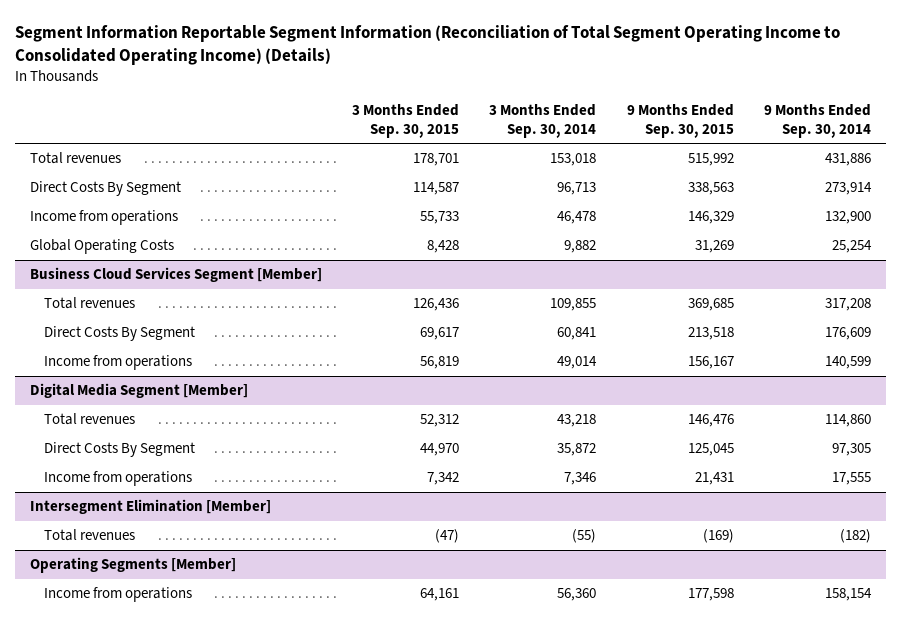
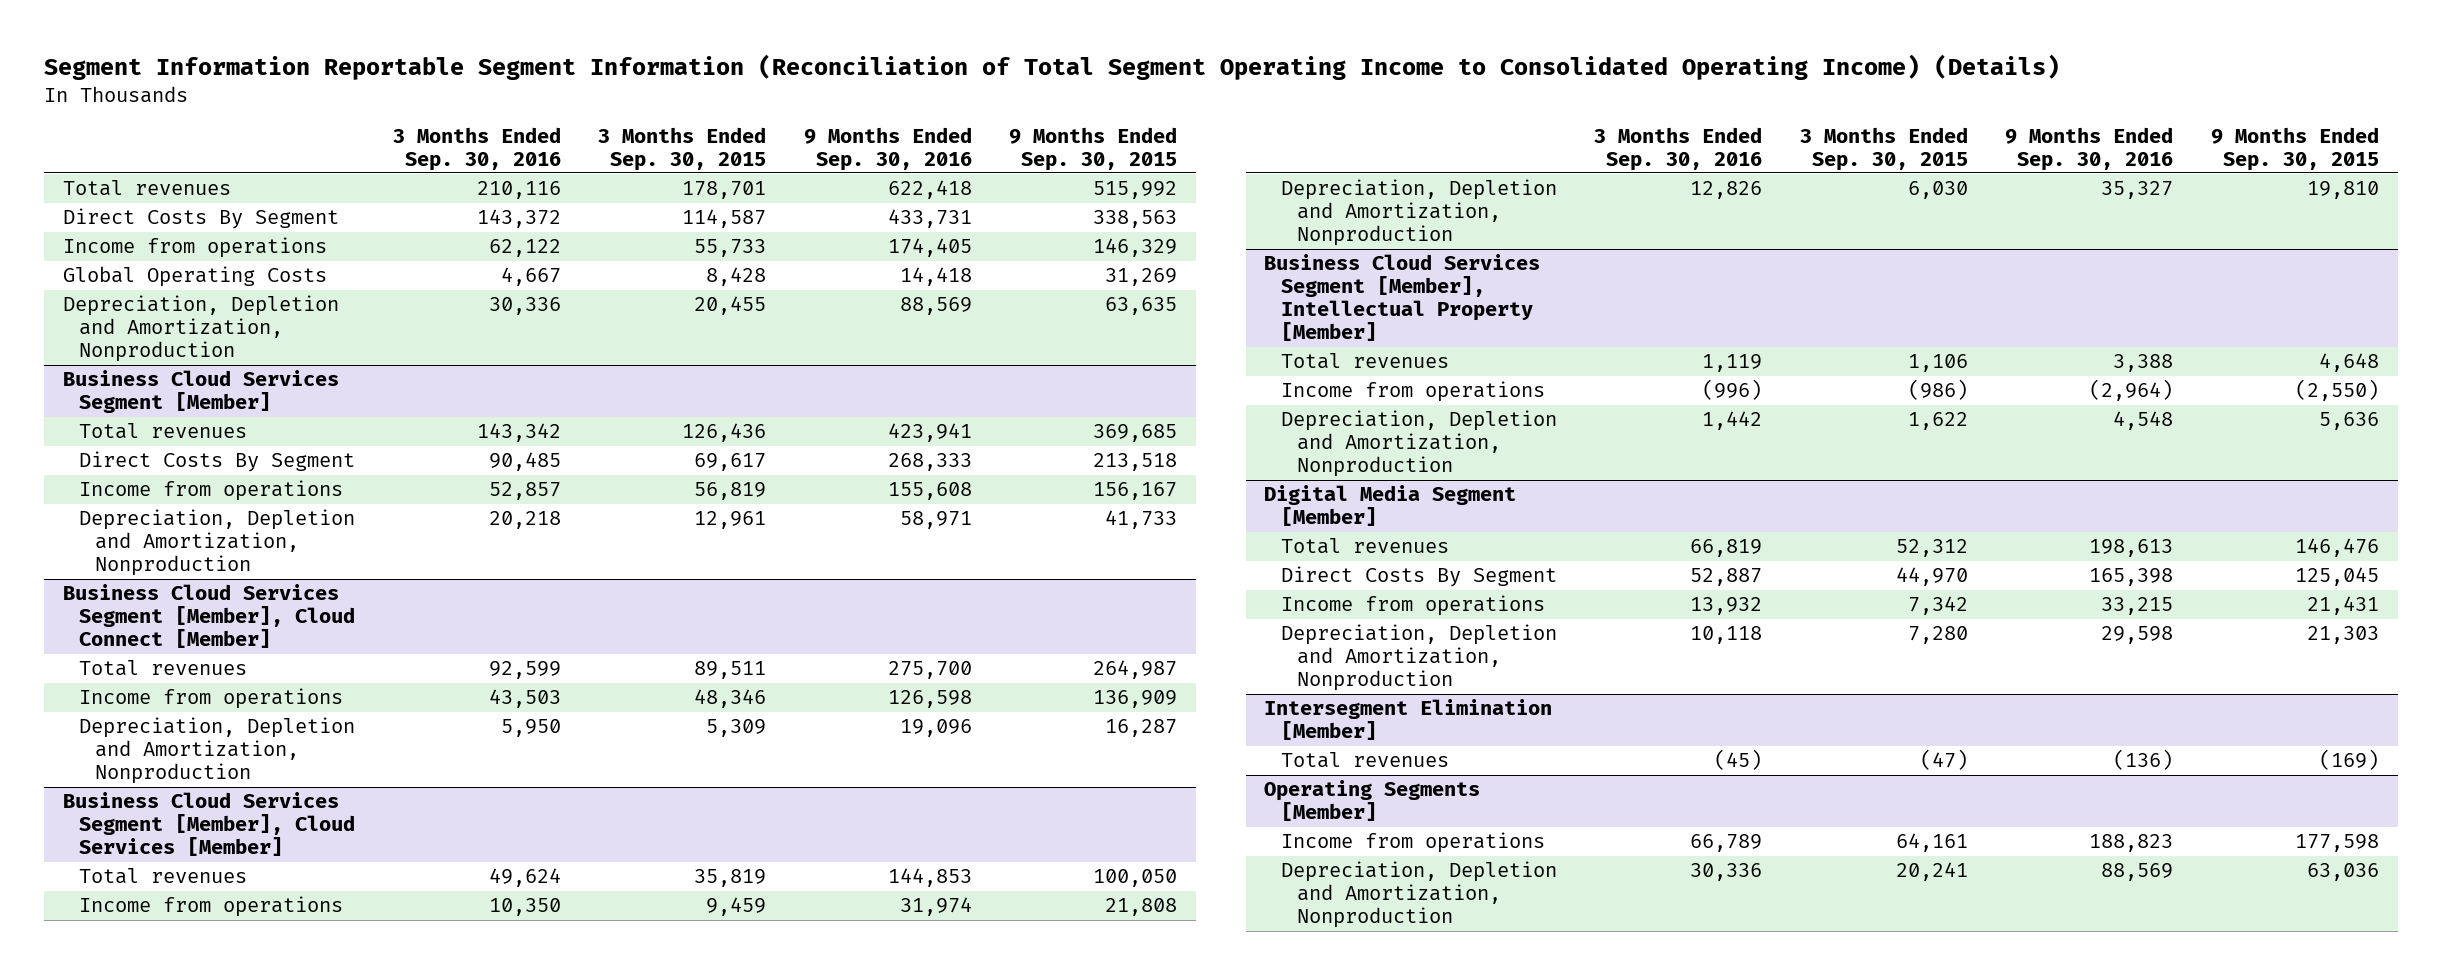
[489,104,597,139] 3 Months Ended Sep. 30, 2014 -> none
[764,104,872,139] 9 Months Ended Sep. 30, 2014 -> none
none -> [392,126,561,171] 3 Months Ended Sep. 30, 2016
none -> [803,126,972,171] 9 Months Ended Sep. 30, 2016
none -> [62,295,339,363] Depreciation, Depletion and Amortization, Nonproduction
none -> [78,509,355,577] Depreciation, Depletion and Amortization, Nonproduction
none -> [62,584,355,649] Business Cloud Services Segment [Member], Cloud Connect [Member]
none -> [78,660,247,677] Total revenues
none -> [78,688,343,710] Income from operations
none -> [78,717,355,785] Depreciation, Depletion and Amortization, Nonproduction
none -> [62,792,355,857] Business Cloud Services Segment [Member], Cloud Services [Member]
none -> [78,868,247,885] Total revenues
none -> [78,896,343,918] Income from operations
none -> [1280,179,1557,247] Depreciation, Depletion and Amortization, Nonproduction
none -> [1264,254,1541,342] Business Cloud Services Segment [Member], Intellectual Property [Member]
none -> [1280,353,1449,370] Total revenues
none -> [1280,381,1545,403] Income from operations
none -> [1280,410,1557,478] Depreciation, Depletion and Amortization, Nonproduction
none -> [1280,624,1557,692] Depreciation, Depletion and Amortization, Nonproduction
none -> [1280,861,1557,929] Depreciation, Depletion and Amortization, Nonproduction

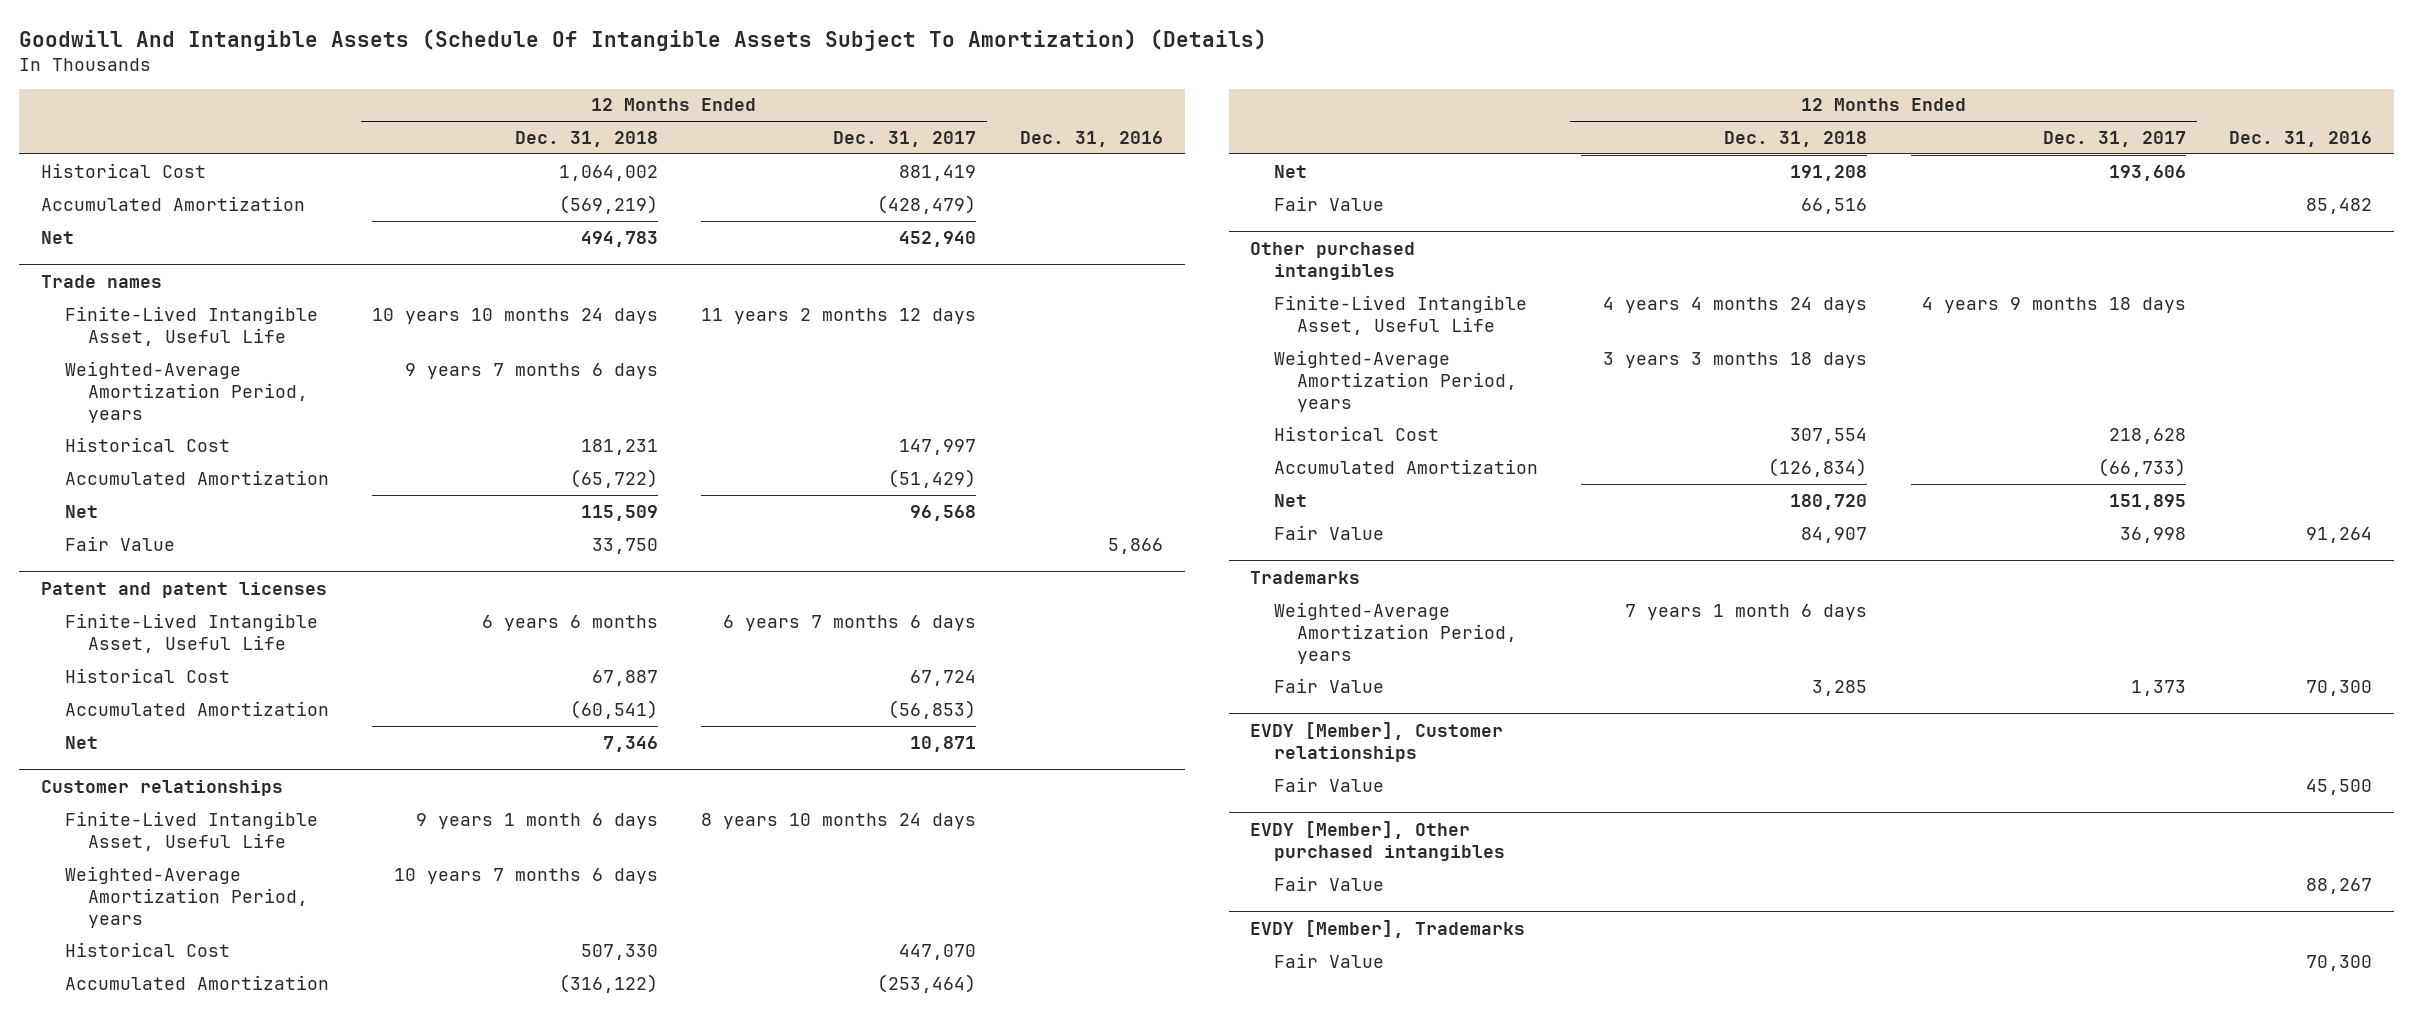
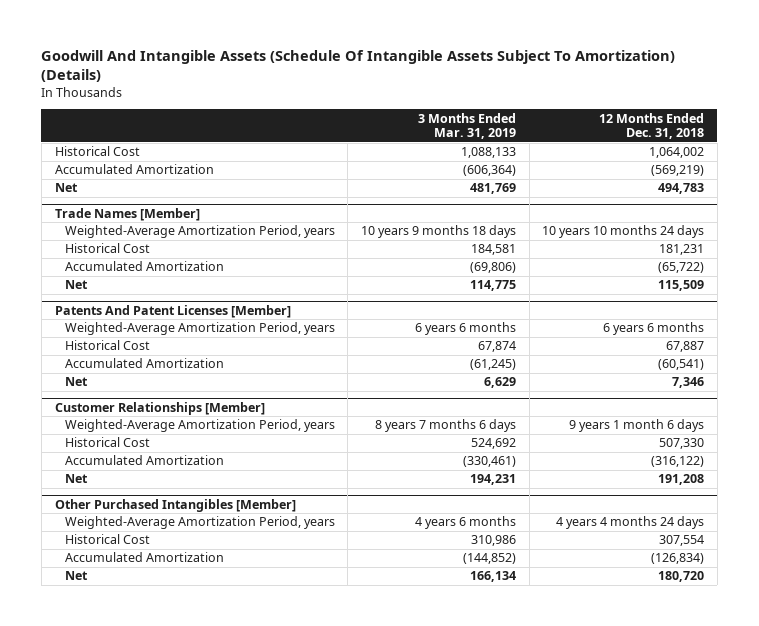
[833,131,977,148] Dec. 31, 2017 -> none
[1019,131,1163,148] Dec. 31, 2016 -> none
none -> [417,112,516,140] 3 Months Ended Mar. 31, 2019
[64,360,309,423] Weighted-Average Amortization Period, years -> none
[41,274,163,288] Trade names -> [54,207,200,221] Trade Names [Member]
[64,305,318,346] Finite-Lived Intangible Asset, Useful Life -> [64,225,335,239] Weighted-Average Amortization Period, years
[64,535,175,551] Fair Value -> none
[41,581,328,598] Patent and patent licenses -> [54,304,291,318] Patents And Patent Licenses [Member]
[64,612,318,653] Finite-Lived Intangible Asset, Useful Life -> [64,322,335,336] Weighted-Average Amortization Period, years
[64,865,309,928] Weighted-Average Amortization Period, years -> none
[41,779,284,796] Customer relationships -> [54,401,265,415] Customer Relationships [Member]
[64,810,318,851] Finite-Lived Intangible Asset, Useful Life -> [64,419,335,433] Weighted-Average Amortization Period, years
[1273,195,1384,211] Fair Value -> none
[1273,349,1518,412] Weighted-Average Amortization Period, years -> none
[1250,241,1416,280] Other purchased intangibles -> [54,498,296,512] Other Purchased Intangibles [Member]
[1273,294,1527,335] Finite-Lived Intangible Asset, Useful Life -> [64,516,335,530] Weighted-Average Amortization Period, years
[1273,524,1384,540] Fair Value -> none
[1250,570,1361,584] Trademarks -> none
[1273,601,1518,664] Weighted-Average Amortization Period, years -> none
[1273,677,1384,693] Fair Value -> none
[1250,721,1504,762] EVDY [Member], Customer relationships -> none
[1273,776,1384,792] Fair Value -> none
[1250,820,1505,861] EVDY [Member], Other purchased intangibles -> none
[1273,875,1384,891] Fair Value -> none
[1250,919,1526,938] EVDY [Member], Trademarks -> none
[1273,952,1384,968] Fair Value -> none

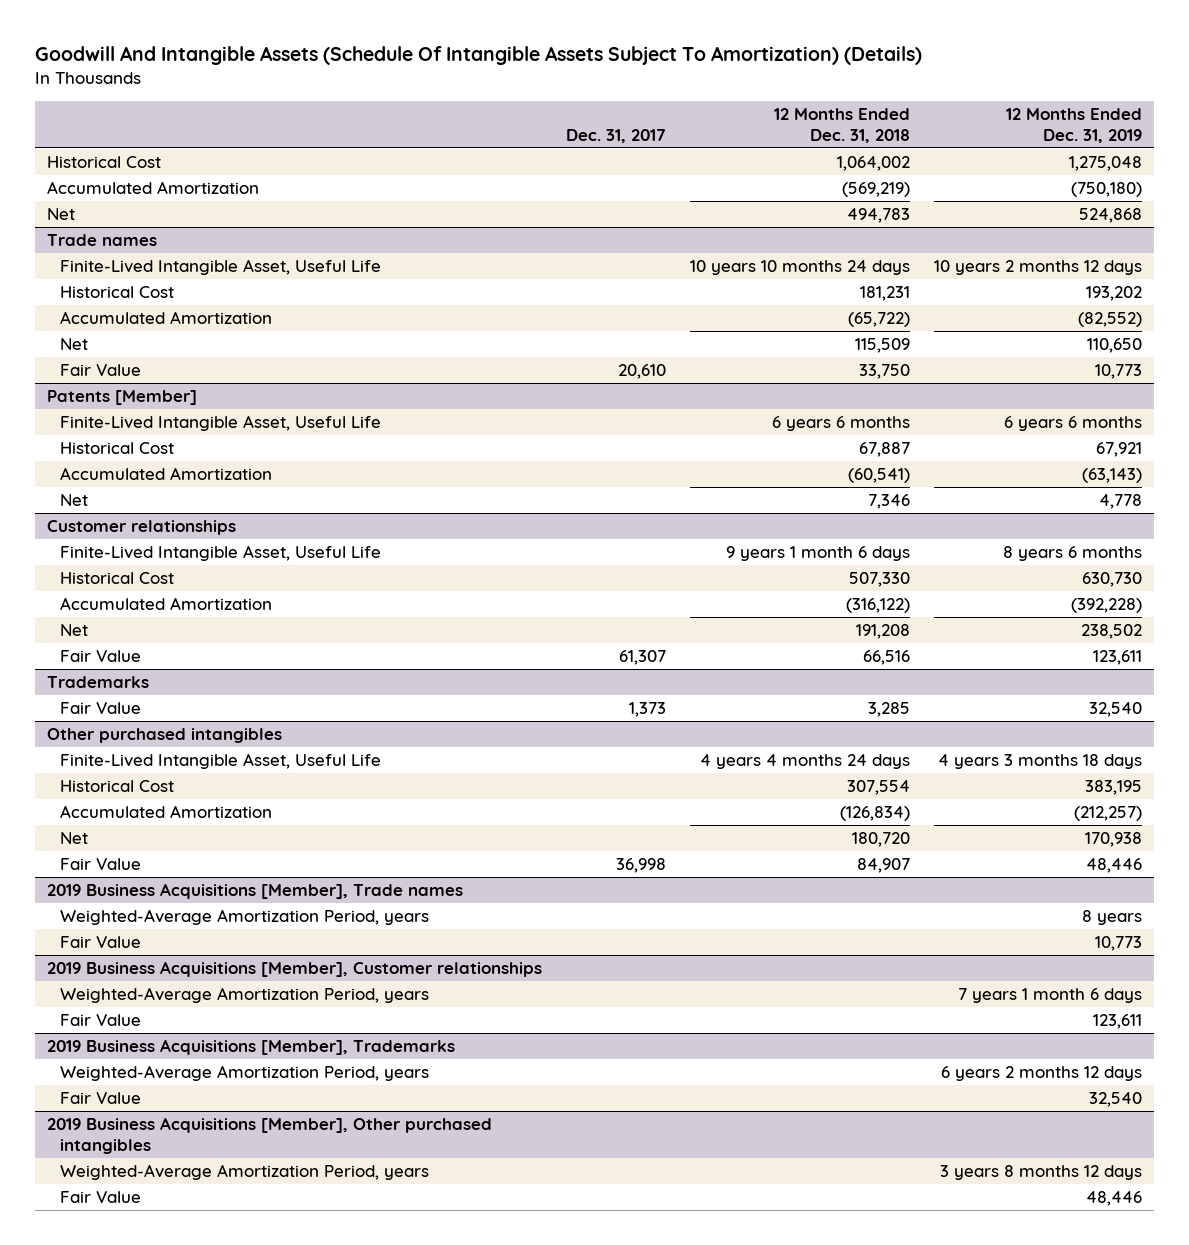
[417,112,516,140] 3 Months Ended Mar. 31, 2019 -> none
none -> [566,128,667,143] Dec. 31, 2017
none -> [1005,108,1142,143] 12 Months Ended Dec. 31, 2019
[54,207,200,221] Trade Names [Member] -> [47,233,158,246] Trade names
[64,225,335,239] Weighted-Average Amortization Period, years -> [60,258,382,275] Finite-Lived Intangible Asset, Useful Life
none -> [60,363,142,376] Fair Value
[54,304,291,318] Patents And Patent Licenses [Member] -> [47,389,198,405] Patents [Member]
[64,322,335,336] Weighted-Average Amortization Period, years -> [60,414,382,431] Finite-Lived Intangible Asset, Useful Life
[54,401,265,415] Customer Relationships [Member] -> [47,519,237,535] Customer relationships
[64,419,335,433] Weighted-Average Amortization Period, years -> [60,544,382,561] Finite-Lived Intangible Asset, Useful Life
none -> [60,649,142,662] Fair Value
none -> [47,675,150,688] Trademarks
none -> [60,701,142,714] Fair Value
[54,498,296,512] Other Purchased Intangibles [Member] -> [47,727,283,743] Other purchased intangibles
[64,516,335,530] Weighted-Average Amortization Period, years -> [60,752,382,769] Finite-Lived Intangible Asset, Useful Life
none -> [60,857,142,870] Fair Value
none -> [47,882,464,899] 2019 Business Acquisitions [Member], Trade names
none -> [60,908,430,925] Weighted-Average Amortization Period, years
none -> [60,935,142,948] Fair Value
none -> [47,960,543,977] 2019 Business Acquisitions [Member], Customer relationships
none -> [60,986,430,1003] Weighted-Average Amortization Period, years
none -> [60,1013,142,1026] Fair Value
none -> [47,1038,456,1055] 2019 Business Acquisitions [Member], Trademarks
none -> [60,1064,430,1081] Weighted-Average Amortization Period, years
none -> [60,1091,142,1104] Fair Value
none -> [47,1116,493,1154] 2019 Business Acquisitions [Member], Other purchased intangibles
none -> [60,1163,430,1180] Weighted-Average Amortization Period, years
none -> [60,1190,142,1203] Fair Value

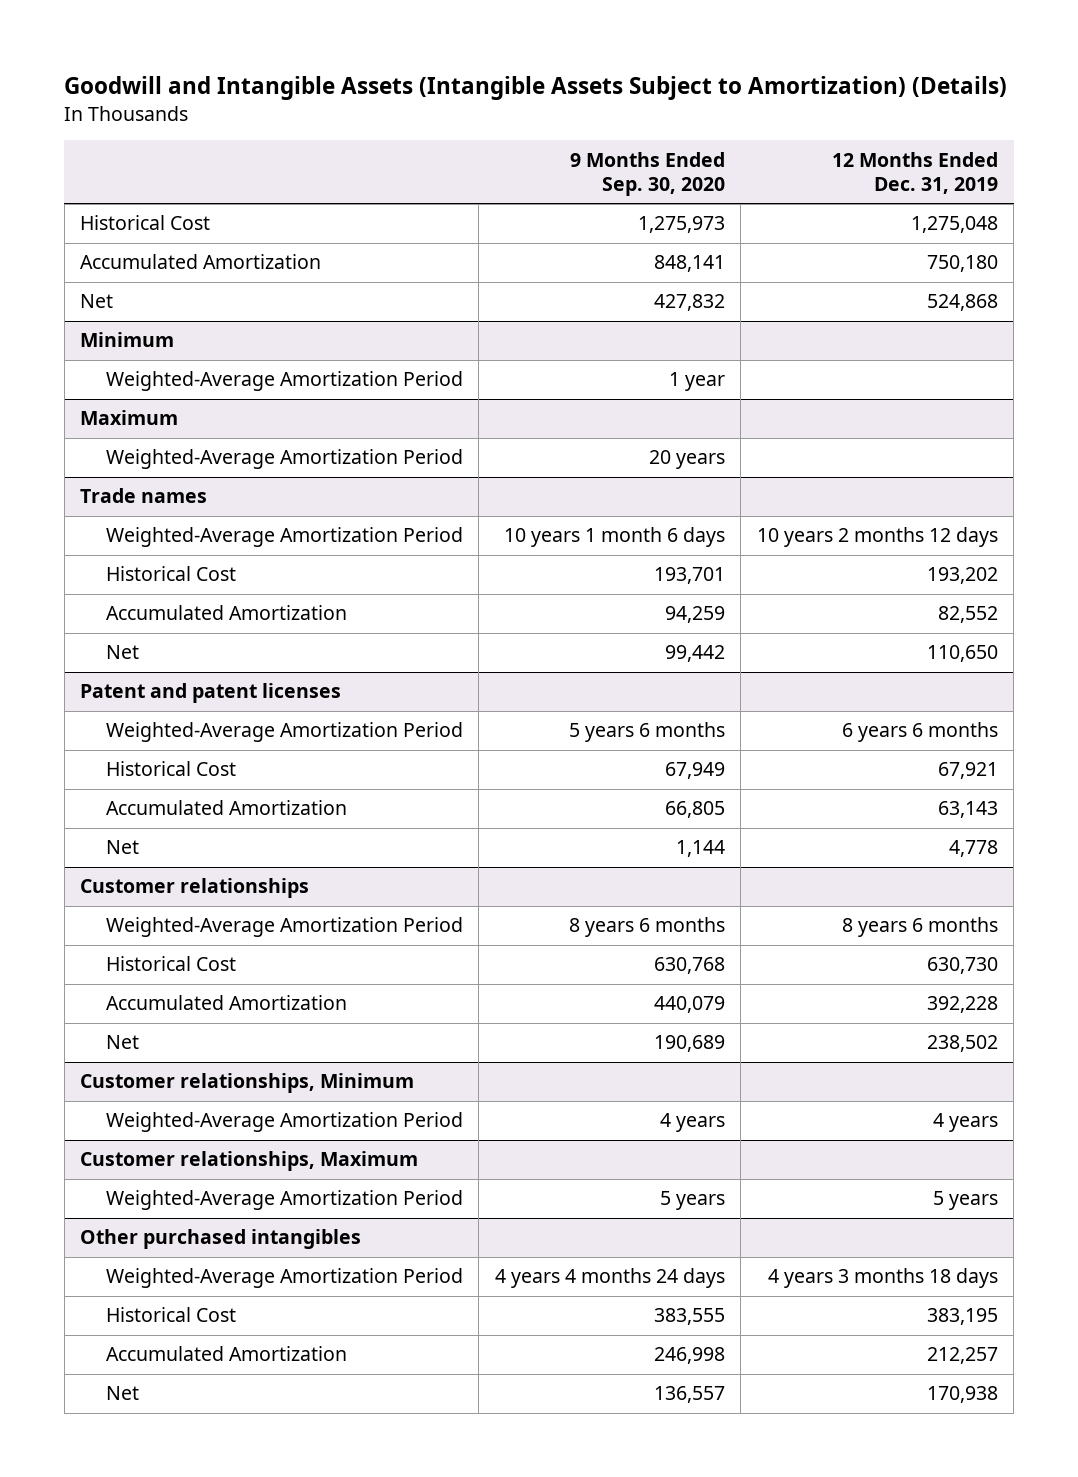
[35,46,923,66] Goodwill And Intangible Assets (Schedule Of Intangible Assets Subject To Amortization) (Details) -> [64,76,1008,101] Goodwill and Intangible Assets (Intangible Assets Subject to Amortization) (Details)
[566,128,667,143] Dec. 31, 2017 -> none
[773,108,910,143] 12 Months Ended Dec. 31, 2018 -> none
none -> [569,151,725,196] 9 Months Ended Sep. 30, 2020
[1070,181,1142,197] (750,180) -> [926,255,998,273] 750,180
none -> [80,332,175,348] Minimum
none -> [106,371,464,392] Weighted-Average Amortization Period
none -> [80,410,179,426] Maximum
none -> [106,449,464,470] Weighted-Average Amortization Period
[60,258,382,275] Finite-Lived Intangible Asset, Useful Life -> [106,527,464,548] Weighted-Average Amortization Period
[1077,311,1142,327] (82,552) -> [937,606,998,624] 82,552
[60,363,142,376] Fair Value -> none
[47,389,198,405] Patents [Member] -> [80,683,342,704] Patent and patent licenses
[60,414,382,431] Finite-Lived Intangible Asset, Useful Life -> [106,722,464,743] Weighted-Average Amortization Period
[1081,467,1142,483] (63,143) -> [937,801,998,819] 63,143
[60,544,382,561] Finite-Lived Intangible Asset, Useful Life -> [106,917,464,938] Weighted-Average Amortization Period
[1070,597,1142,613] (392,228) -> [926,996,998,1014] 392,228
[60,649,142,662] Fair Value -> none
[47,675,150,688] Trademarks -> none
[60,701,142,714] Fair Value -> none
none -> [80,1073,415,1094] Customer relationships, Minimum
none -> [106,1112,464,1133] Weighted-Average Amortization Period
none -> [80,1151,419,1172] Customer relationships, Maximum
none -> [106,1190,464,1211] Weighted-Average Amortization Period
[60,752,382,769] Finite-Lived Intangible Asset, Useful Life -> [106,1268,464,1289] Weighted-Average Amortization Period
[1073,805,1142,821] (212,257) -> [926,1347,998,1365] 212,257
[60,857,142,870] Fair Value -> none
[47,882,464,899] 2019 Business Acquisitions [Member], Trade names -> none
[60,908,430,925] Weighted-Average Amortization Period, years -> none
[60,935,142,948] Fair Value -> none
[47,960,543,977] 2019 Business Acquisitions [Member], Customer relationships -> none
[60,986,430,1003] Weighted-Average Amortization Period, years -> none
[60,1013,142,1026] Fair Value -> none
[47,1038,456,1055] 2019 Business Acquisitions [Member], Trademarks -> none
[60,1064,430,1081] Weighted-Average Amortization Period, years -> none
[60,1091,142,1104] Fair Value -> none
[47,1116,493,1154] 2019 Business Acquisitions [Member], Other purchased intangibles -> none
[60,1163,430,1180] Weighted-Average Amortization Period, years -> none
[60,1190,142,1203] Fair Value -> none

